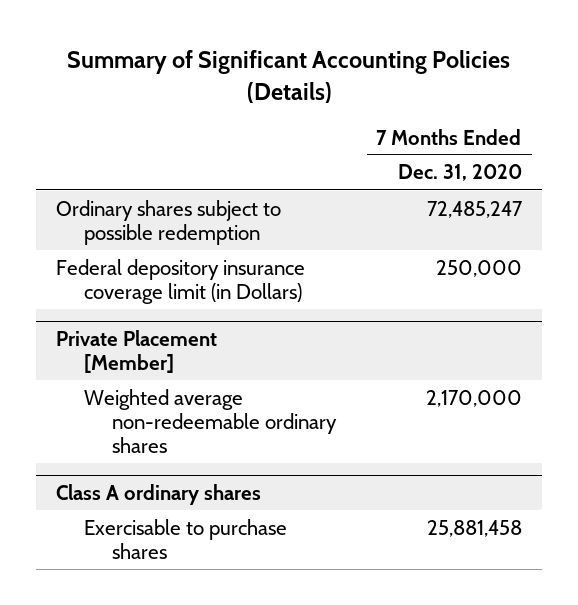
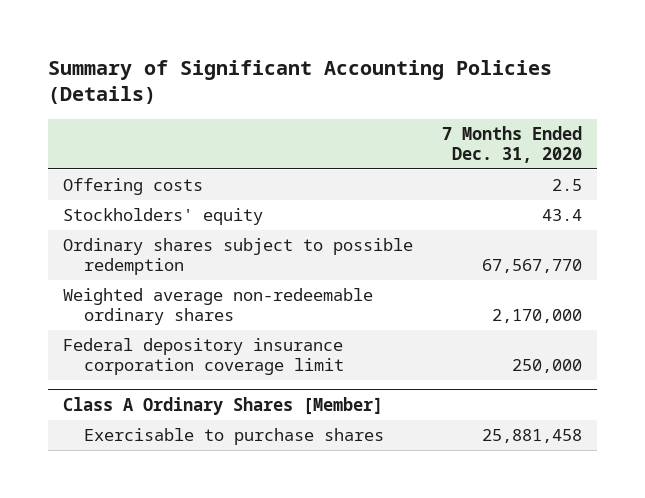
[56,258,306,304] Federal depository insurance coverage limit (in Dollars) -> none
[56,329,218,373] Private Placement [Member] -> none
none -> [62,178,203,196] Offering costs
none -> [62,208,263,226] Stockholders' equity
[426,200,523,218] 72,485,247 -> [482,259,583,274] 67,567,770
none -> [62,338,344,376] Federal depository insurance corporation coverage limit
[56,483,262,505] Class A ordinary shares -> [62,397,383,416] Class A Ordinary Shares [Member]

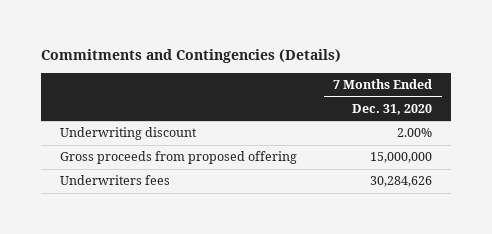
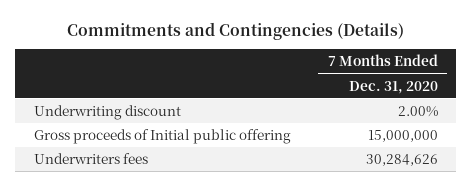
[59,151,297,165] Gross proceeds from proposed offering -> [33,129,291,145] Gross proceeds of Initial public offering

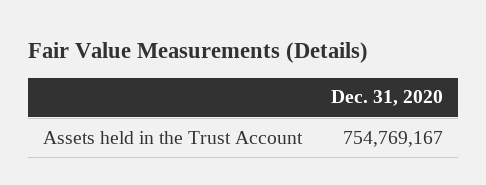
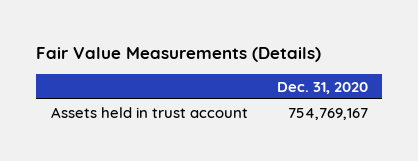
[42,130,303,144] Assets held in the Trust Account -> [50,106,248,118] Assets held in trust account

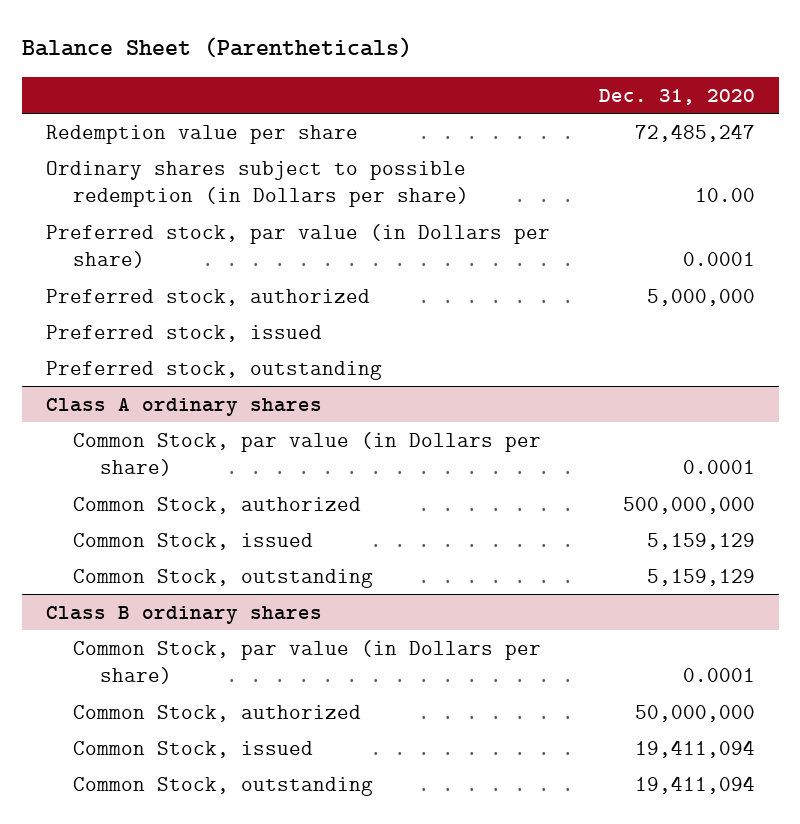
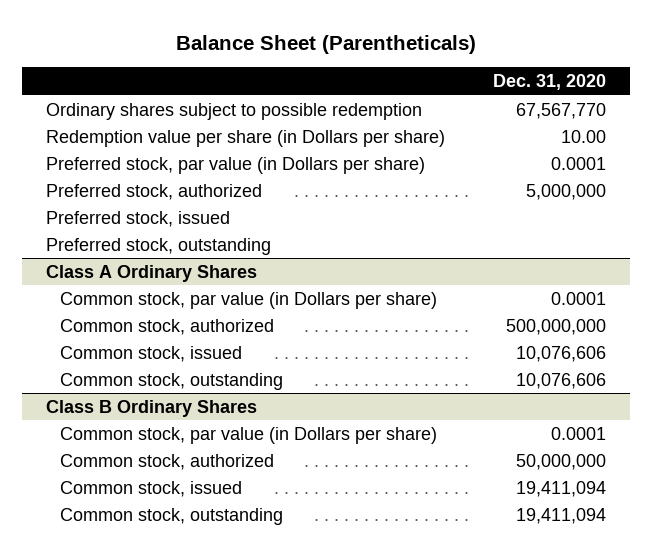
[45,124,358,144] Redemption value per share -> none
none -> [45,102,422,120] Ordinary shares subject to possible redemption
[45,160,469,208] Ordinary shares subject to possible redemption (in Dollars per share) -> [45,129,445,147] Redemption value per share (in Dollars per share)
[45,397,322,416] Class A ordinary shares -> [45,264,257,282] Class A Ordinary Shares
[72,431,541,477] Common Stock, par value (in Dollars per share) -> [59,291,437,309] Common stock, par value (in Dollars per share)
[72,496,361,514] Common Stock, authorized -> [59,318,274,335] Common stock, authorized
[72,532,313,550] Common Stock, issued -> [59,345,242,362] Common stock, issued
[646,532,755,550] 5,159,129 -> [515,345,606,362] 10,076,606
[72,568,373,588] Common Stock, outstanding -> [59,372,283,390] Common stock, outstanding
[646,568,755,586] 5,159,129 -> [515,372,606,389] 10,076,606
[45,605,322,624] Class B ordinary shares -> [45,399,257,417] Class B Ordinary Shares
[72,639,541,685] Common Stock, par value (in Dollars per share) -> [59,426,437,444] Common stock, par value (in Dollars per share)
[72,704,361,722] Common Stock, authorized -> [59,453,274,470] Common stock, authorized
[72,740,313,758] Common Stock, issued -> [59,480,242,497] Common stock, issued
[72,776,373,796] Common Stock, outstanding -> [59,507,283,525] Common stock, outstanding

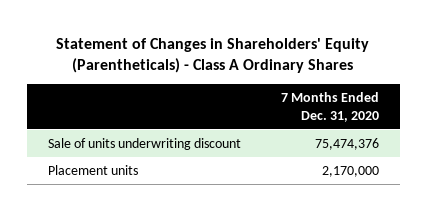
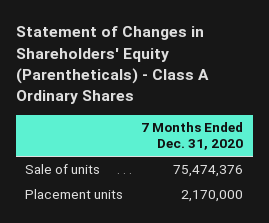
[47,137,241,150] Sale of units underwriting discount -> [25,164,101,175] Sale of units

